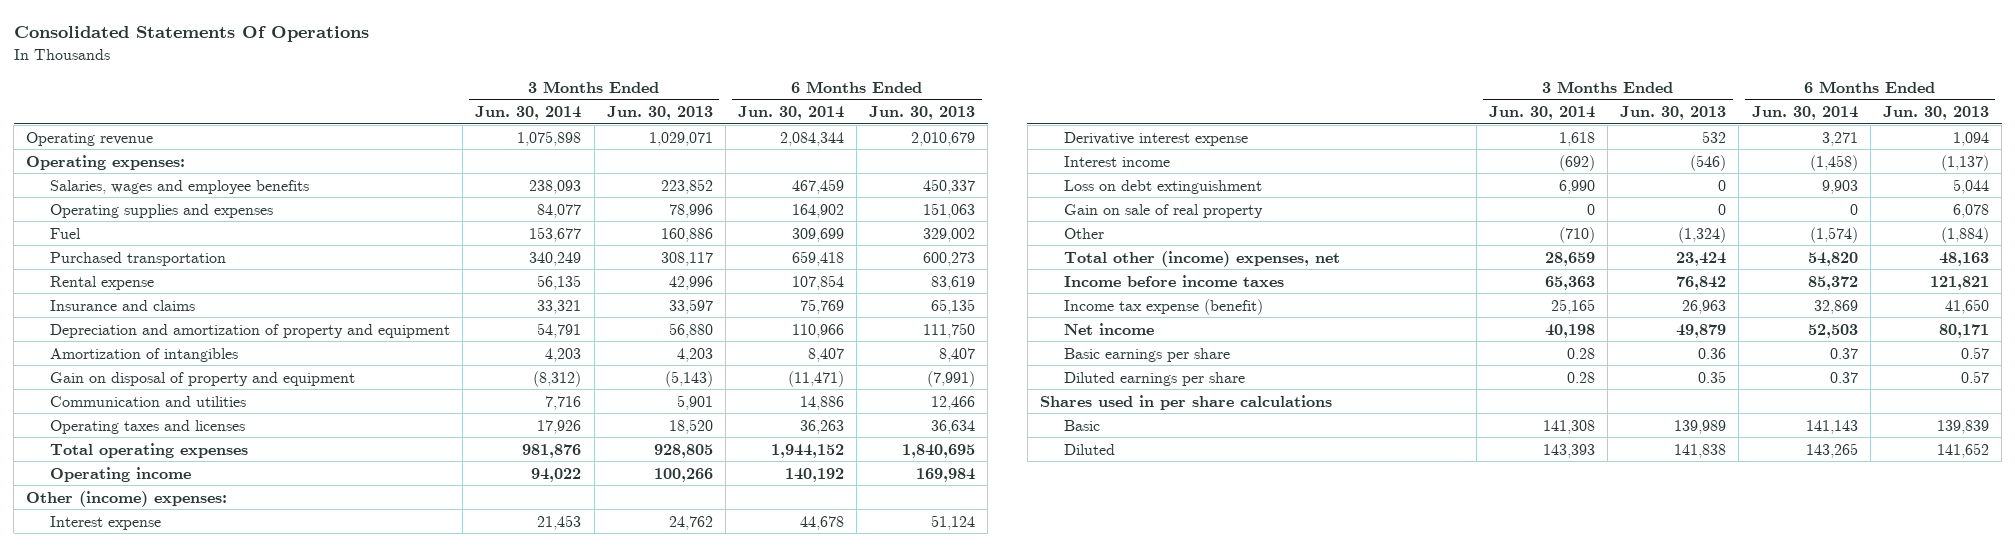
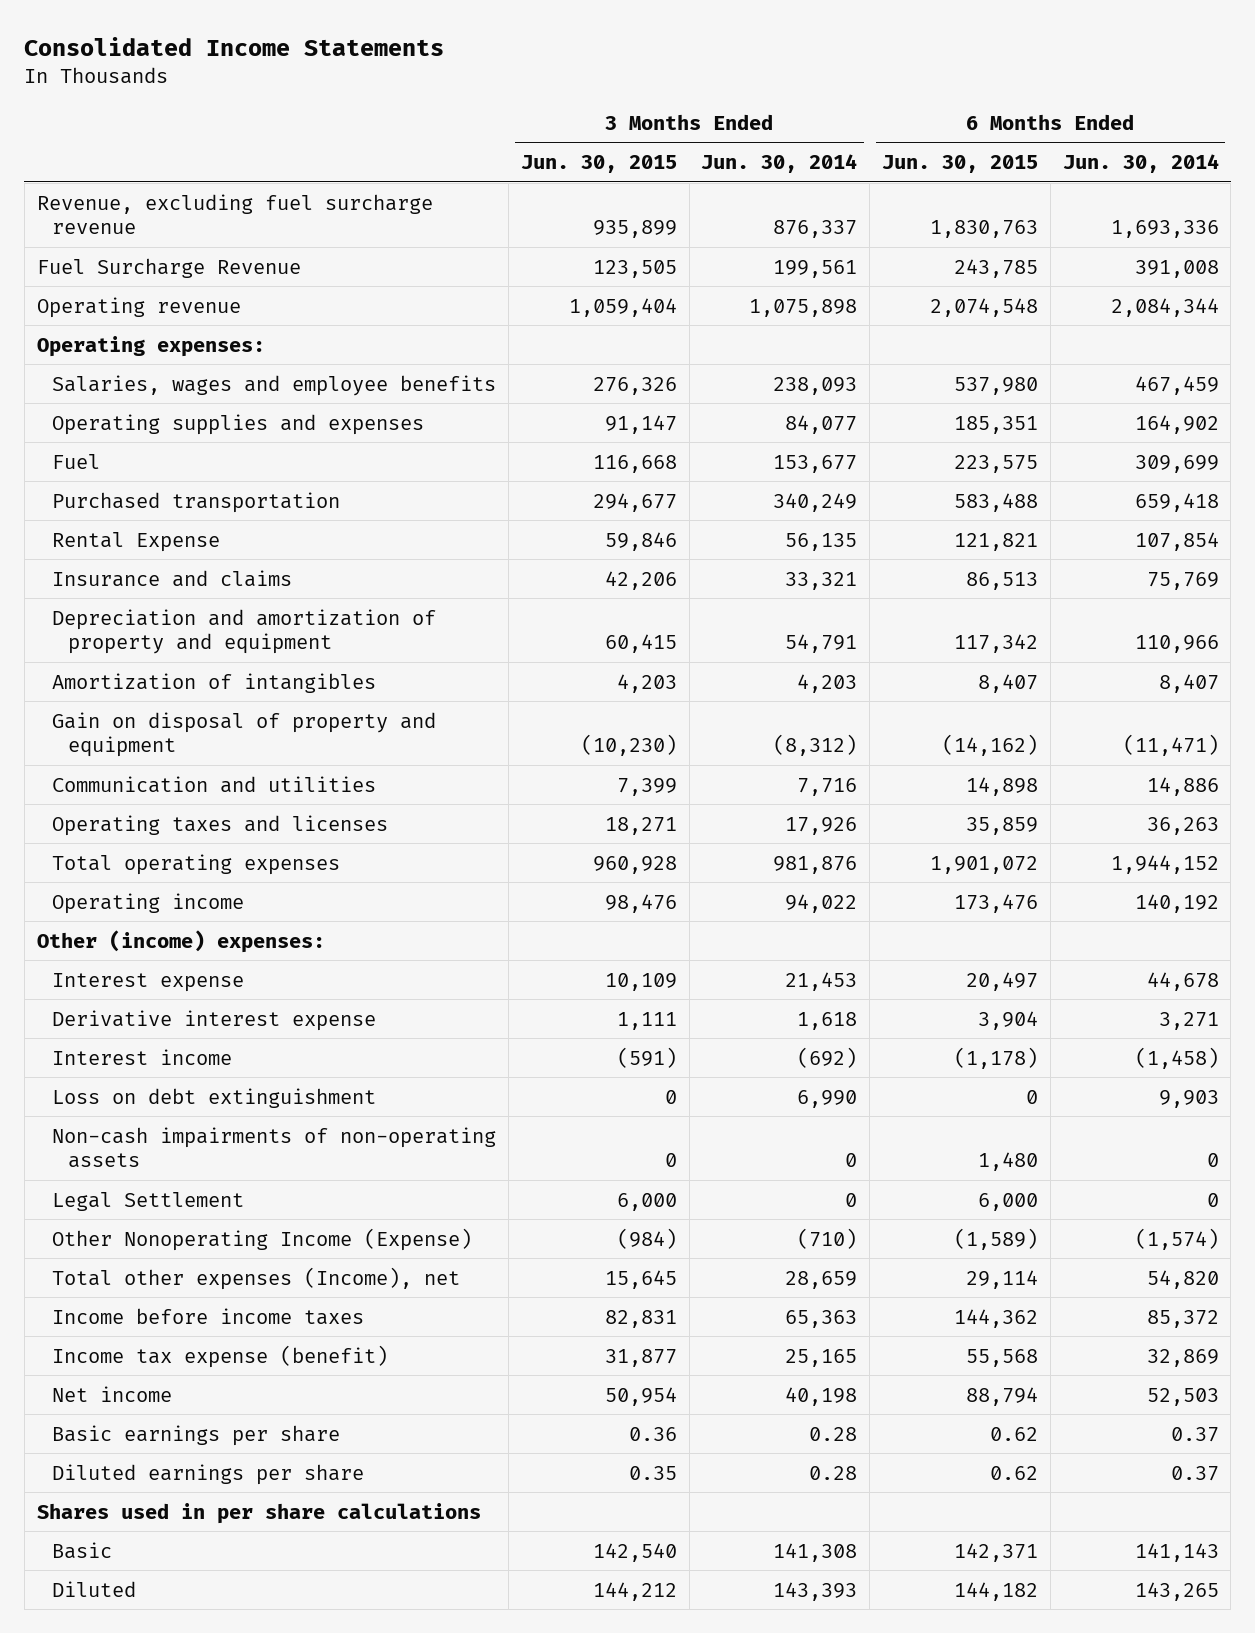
[13,26,369,43] Consolidated Statements Of Operations -> [24,36,445,56] Consolidated Income Statements
[606,106,713,121] Jun. 30, 2013 -> none
[869,106,976,121] Jun. 30, 2013 -> none
none -> [520,155,677,174] Jun. 30, 2015
none -> [882,155,1039,174] Jun. 30, 2015
none -> [36,193,433,234] Revenue, excluding fuel surcharge revenue
none -> [36,257,301,278] Fuel Surcharge Revenue
[50,275,155,290] Rental expense -> [52,531,221,552] Rental Expense
[1063,203,1263,218] Gain on sale of real property -> none
none -> [52,1126,497,1168] Non-cash impairments of non-operating assets
none -> [52,1191,245,1211] Legal Settlement
[1063,227,1104,239] Other -> [52,1227,473,1251] Other Nonoperating Income (Expense)
[1063,250,1340,267] Total other (income) expenses, net -> [52,1266,461,1290] Total other expenses (Income), net

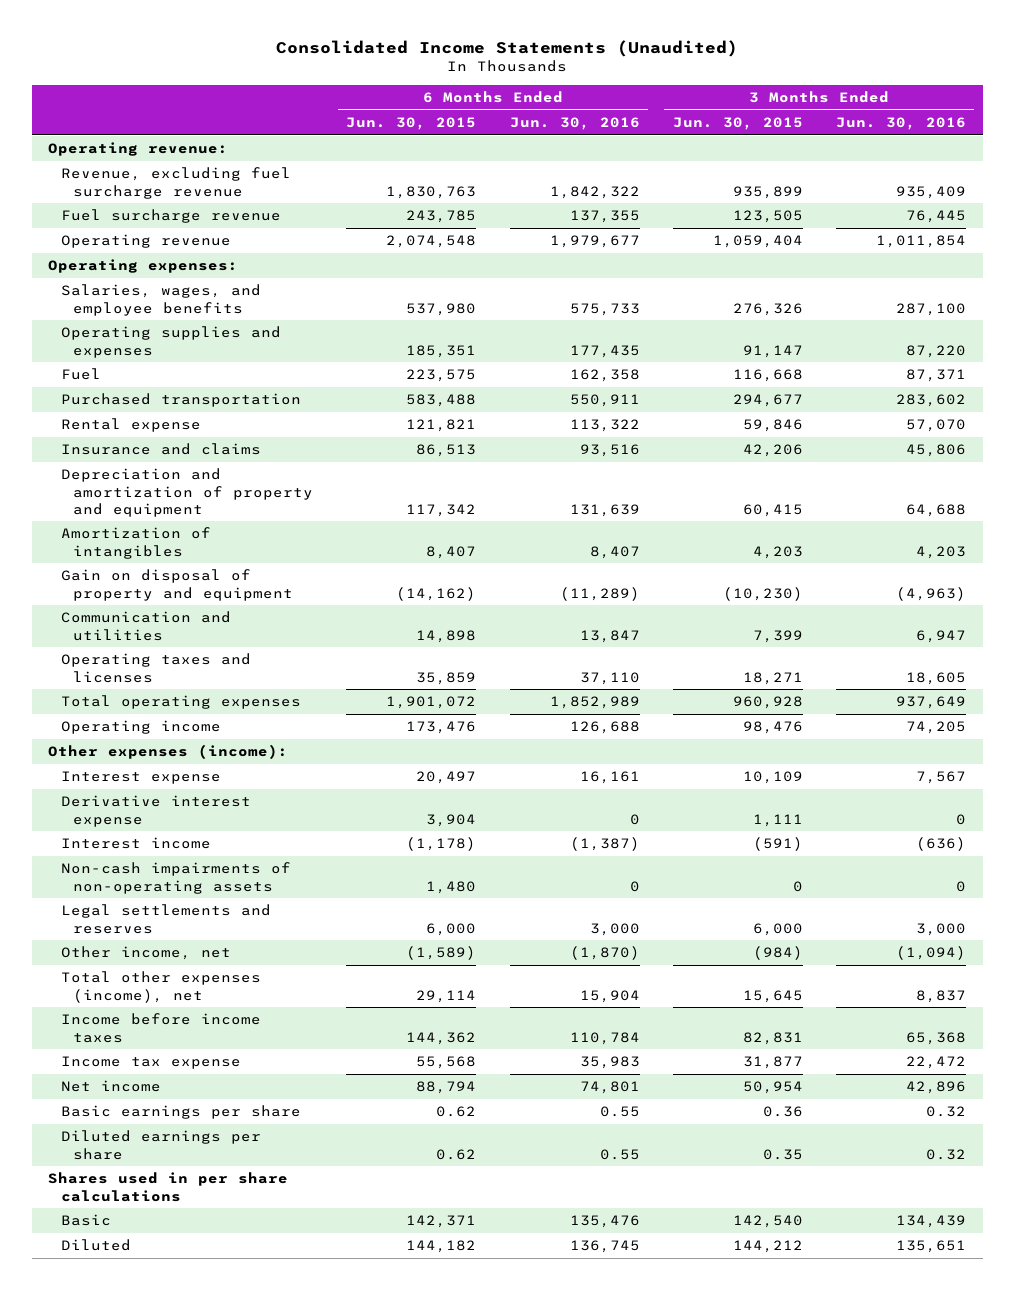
[24,36,445,56] Consolidated Income Statements -> [276,39,739,57] Consolidated Income Statements (Unaudited)
[701,154,858,174] Jun. 30, 2014 -> none
[1062,154,1219,174] Jun. 30, 2014 -> none
none -> [509,117,640,131] Jun. 30, 2016
none -> [835,117,966,131] Jun. 30, 2016
none -> [48,142,229,157] Operating revenue:
[36,257,301,278] Fuel Surcharge Revenue -> [60,209,281,224] Fuel surcharge revenue
[52,374,497,396] Salaries, wages and employee benefits -> [60,284,261,316] Salaries, wages, and employee benefits
[52,531,221,552] Rental Expense -> [60,418,201,433] Rental expense
[36,929,325,953] Other (income) expenses: -> [48,744,289,760] Other expenses (income):
[52,1087,377,1108] Loss on debt extinguishment -> none
[52,1191,245,1211] Legal Settlement -> [60,904,271,934] Legal settlements and reserves
[52,1227,473,1251] Other Nonoperating Income (Expense) -> [60,946,231,961] Other income, net
[52,1266,461,1290] Total other expenses (Income), net -> [60,971,261,1003] Total other expenses (income), net
[52,1344,389,1368] Income tax expense (benefit) -> [60,1056,241,1070] Income tax expense

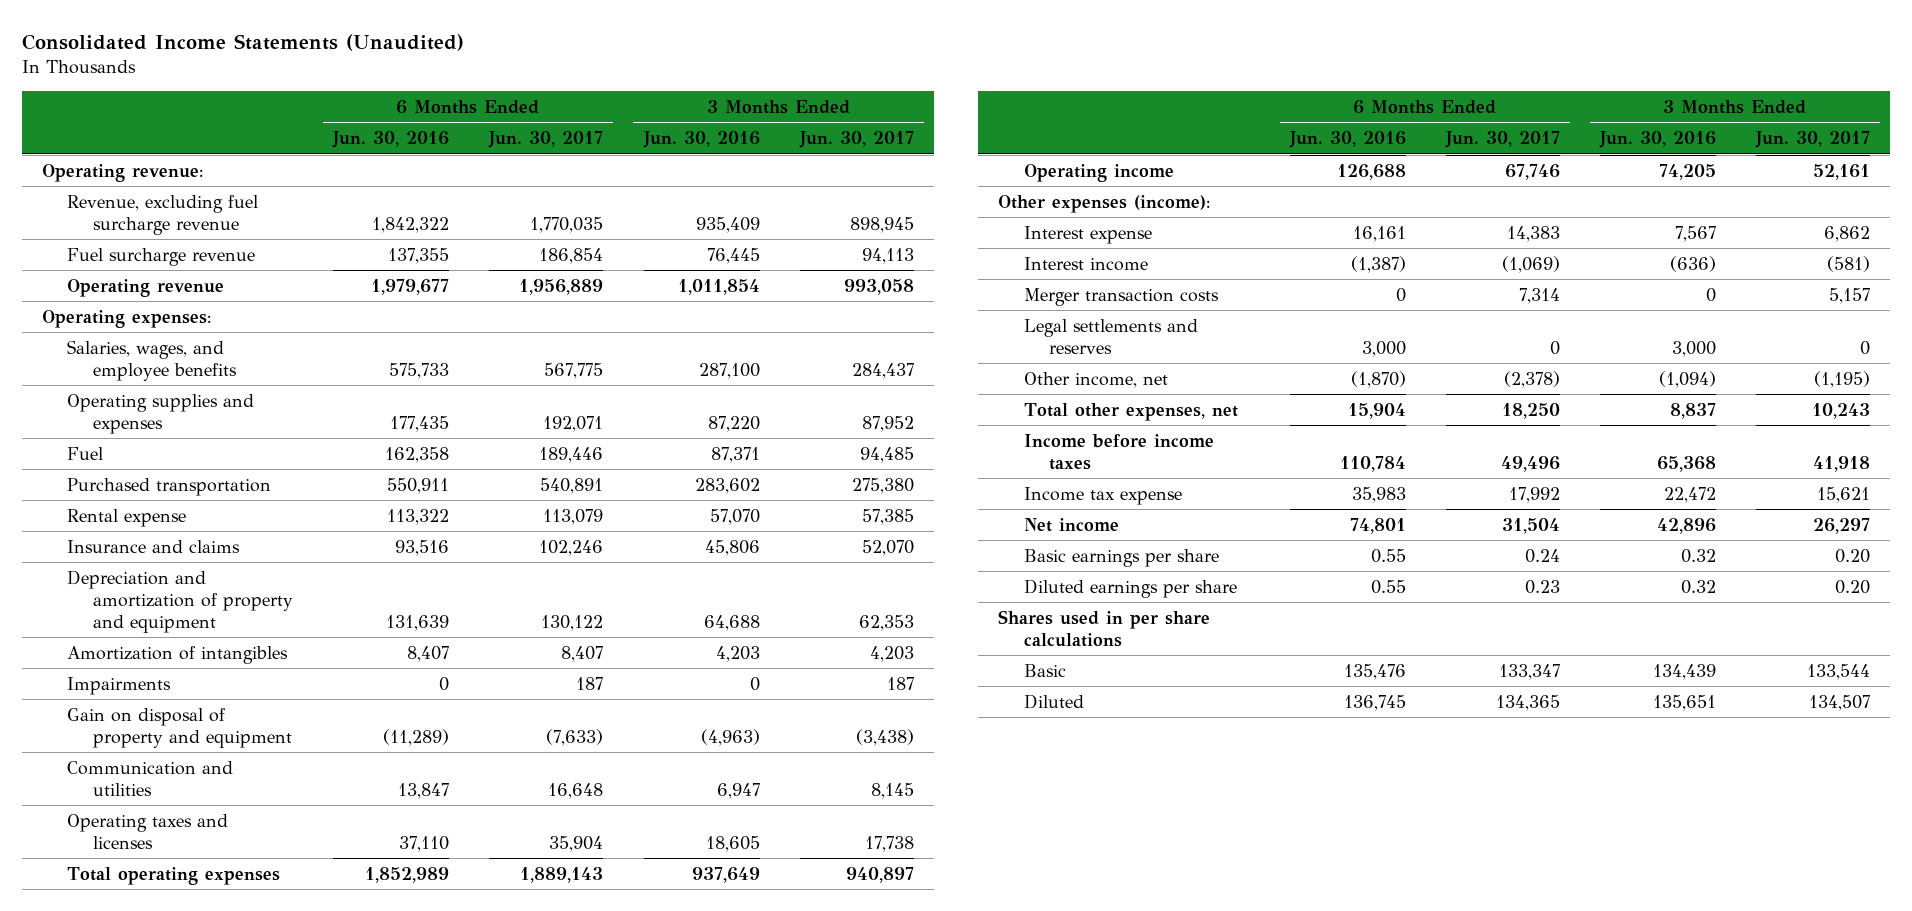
[346,117,477,131] Jun. 30, 2015 -> none
[672,117,803,131] Jun. 30, 2015 -> none
none -> [488,131,604,149] Jun. 30, 2017
none -> [798,131,914,149] Jun. 30, 2017
none -> [67,676,172,695] Impairments
[60,795,251,827] Derivative interest expense -> none
[60,862,291,894] Non-cash impairments of non-operating assets -> none
none -> [1023,287,1219,306] Merger transaction costs
[60,971,261,1003] Total other expenses (income), net -> [1023,402,1238,421] Total other expenses, net

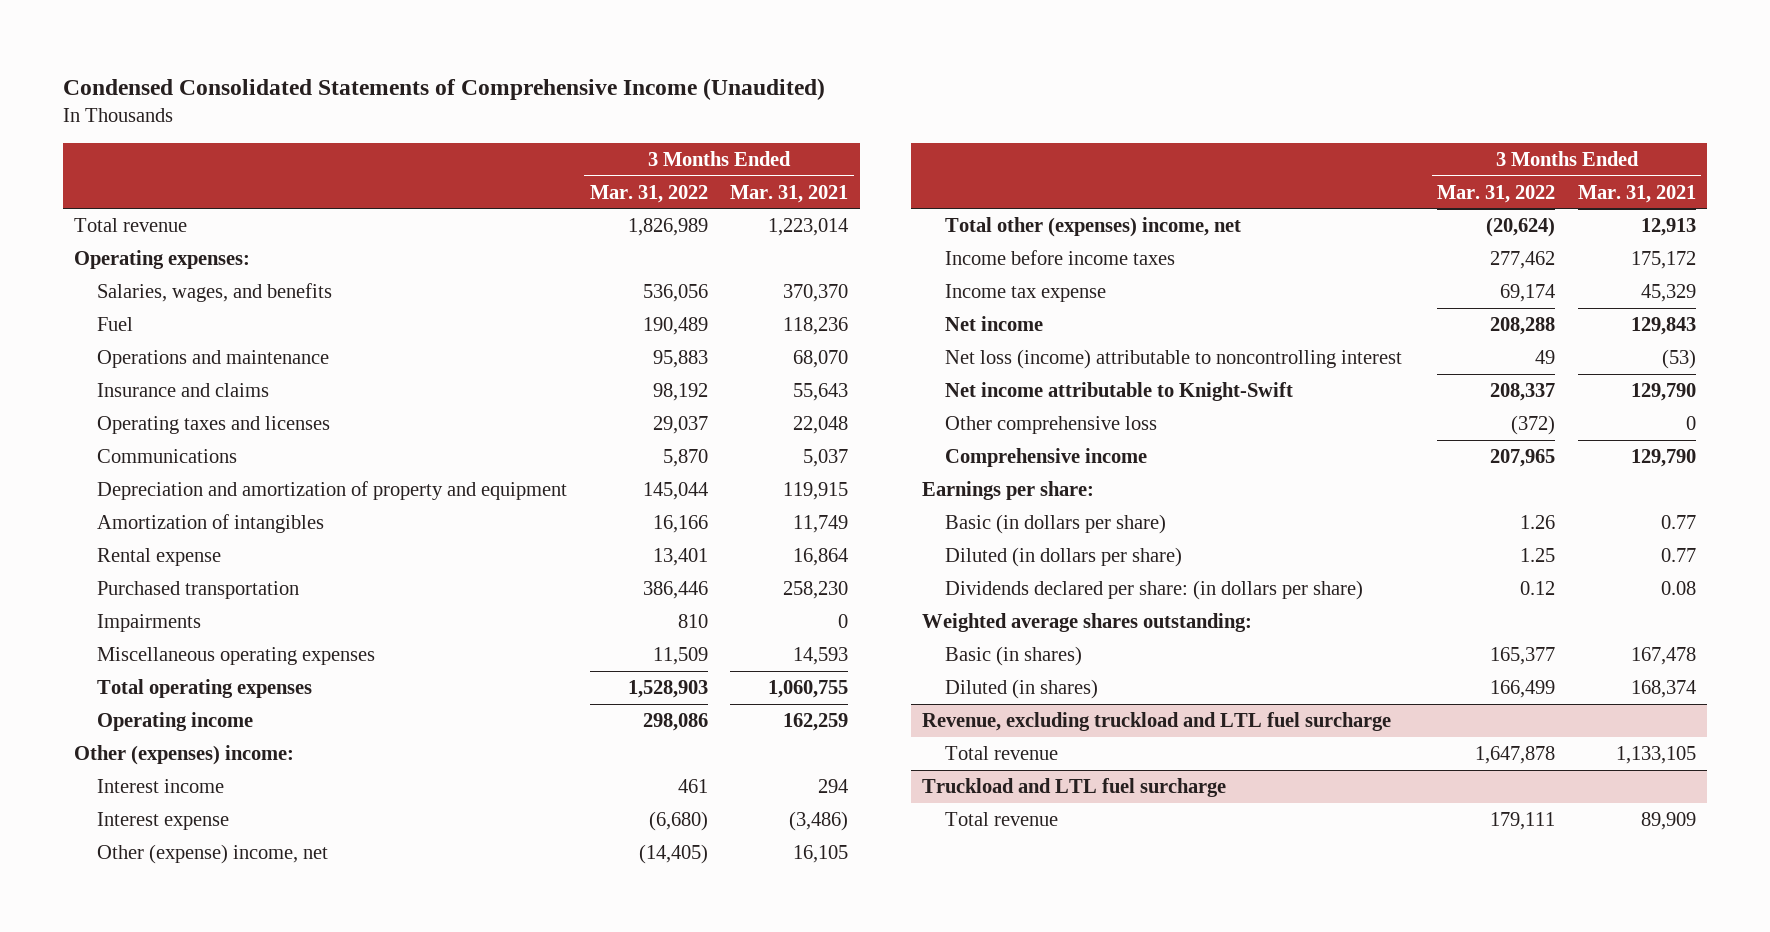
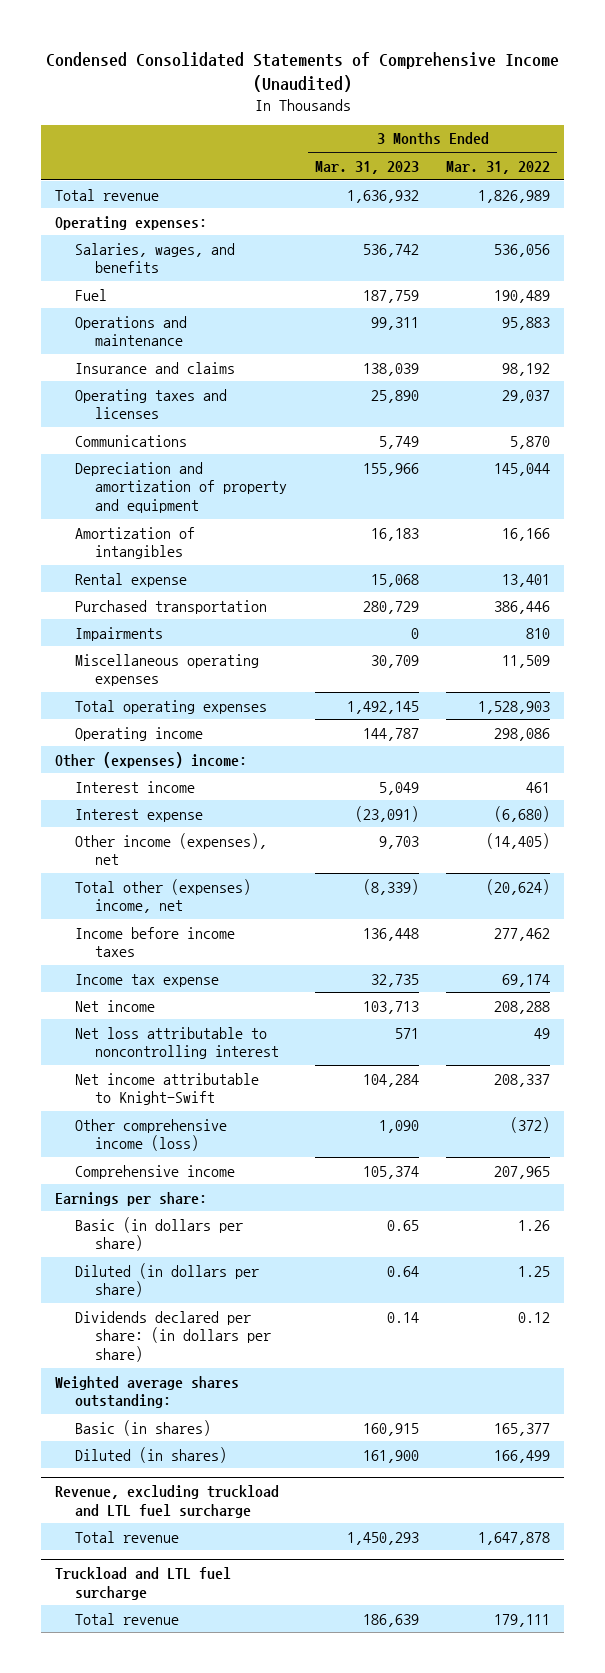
[730,184,849,203] Mar. 31, 2021 -> none
none -> [314,160,419,174] Mar. 31, 2023
[97,844,329,865] Other (expense) income, net -> [75,832,268,866] Other income (expenses), net
[944,349,1402,370] Net loss (income) attributable to noncontrolling interest -> [75,1026,280,1060] Net loss attributable to noncontrolling interest
[944,416,1157,435] Other comprehensive loss -> [75,1118,228,1152] Other comprehensive income (loss)

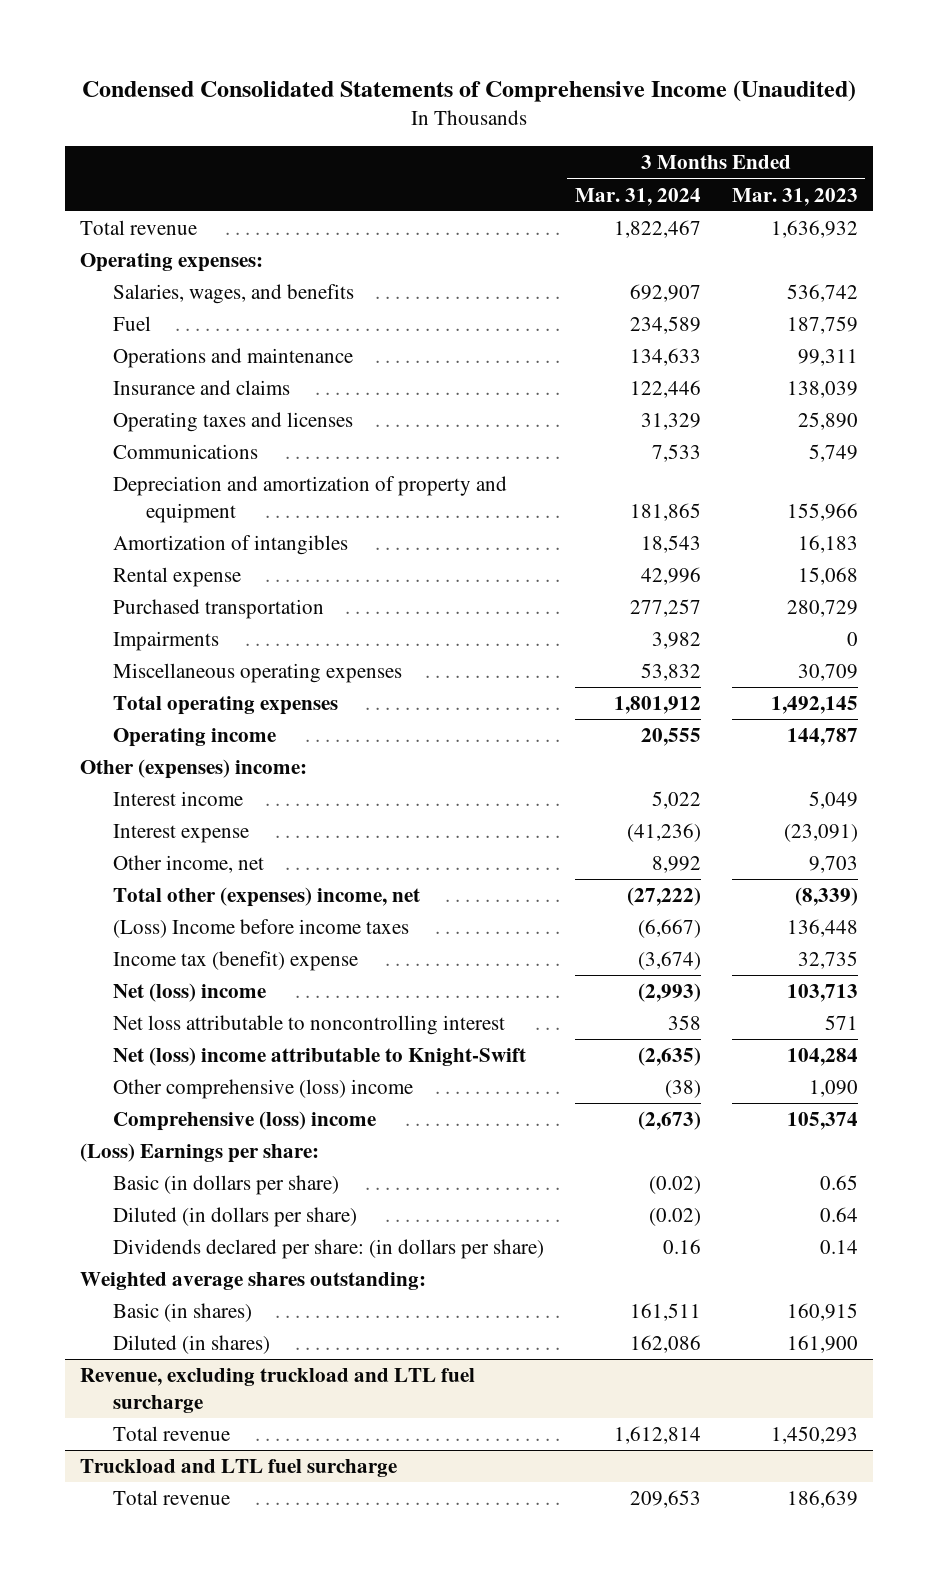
[446,160,551,174] Mar. 31, 2022 -> none
none -> [574,187,701,206] Mar. 31, 2024
[75,832,268,866] Other income (expenses), net -> [113,855,265,874] Other income, net
[75,926,236,958] Income before income taxes -> [113,919,410,939] (Loss) Income before income taxes
[75,973,220,987] Income tax expense -> [113,951,359,972] Income tax (benefit) expense
[75,999,156,1012] Net income -> [113,983,267,1003] Net (loss) income
[75,1072,260,1106] Net income attributable to Knight-Swift -> [113,1047,527,1067] Net (loss) income attributable to Knight-Swift
[75,1118,228,1152] Other comprehensive income (loss) -> [113,1079,414,1100] Other comprehensive (loss) income
[75,1164,236,1179] Comprehensive income -> [113,1111,377,1132] Comprehensive (loss) income
[54,1191,207,1206] Earnings per share: -> [80,1143,320,1164] (Loss) Earnings per share:

